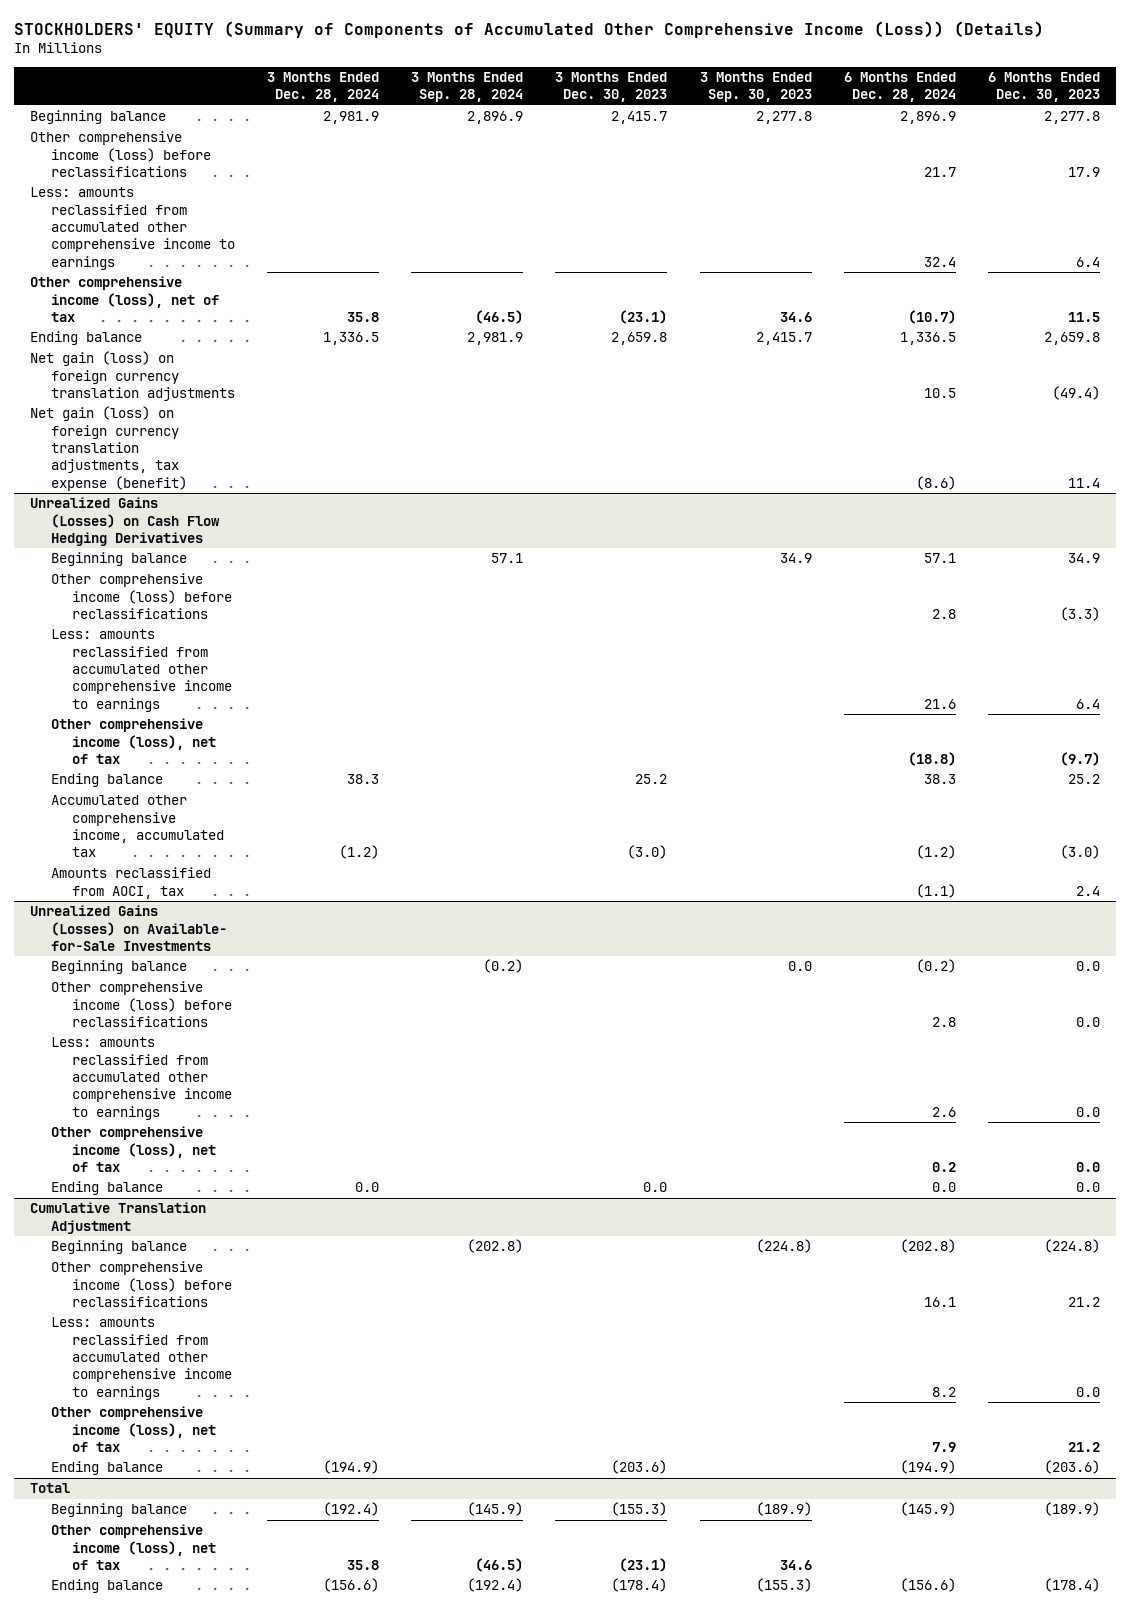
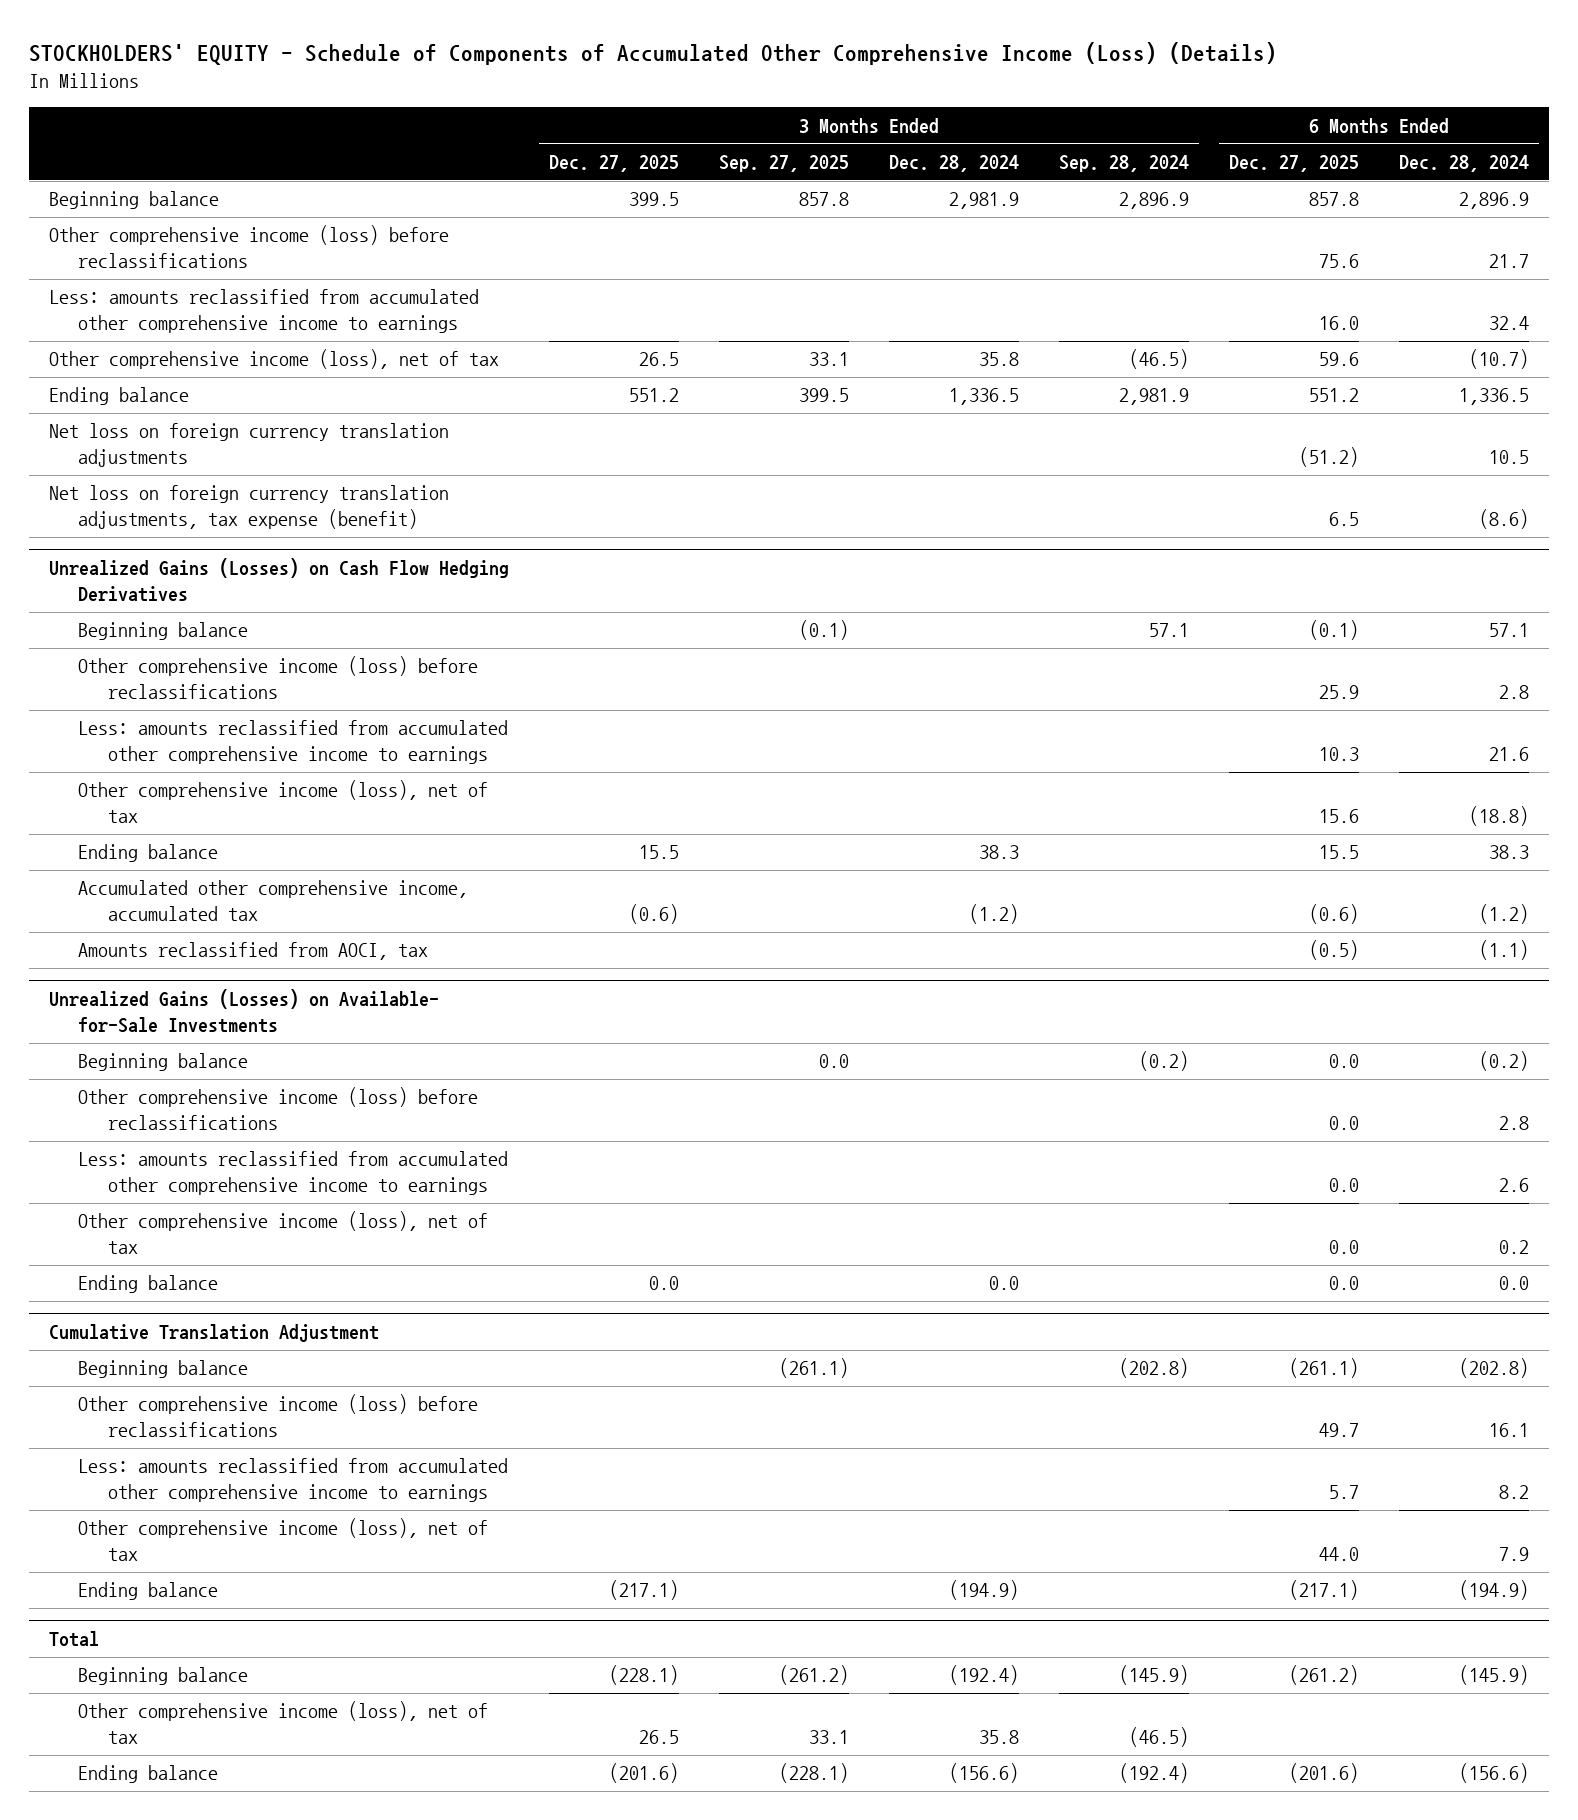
[13,20,1044,38] STOCKHOLDERS' EQUITY (Summary of Components of Accumulated Other Comprehensive Income (Loss)) (Details) -> [29,42,1278,66] STOCKHOLDERS' EQUITY - Schedule of Components of Accumulated Other Comprehensive Income (Loss) (Details)
[555,71,668,103] 3 Months Ended Dec. 30, 2023 -> none
[699,71,812,103] 3 Months Ended Sep. 30, 2023 -> none
[987,71,1100,103] 6 Months Ended Dec. 30, 2023 -> none
none -> [548,154,679,172] Dec. 27, 2025
none -> [718,154,849,172] Sep. 27, 2025
none -> [1228,154,1359,172] Dec. 27, 2025
[29,351,235,402] Net gain (loss) on foreign currency translation adjustments -> [49,423,450,468] Net loss on foreign currency translation adjustments
[29,406,187,491] Net gain (loss) on foreign currency translation adjustments, tax expense (benefit) -> [49,485,450,530] Net loss on foreign currency translation adjustments, tax expense (benefit)

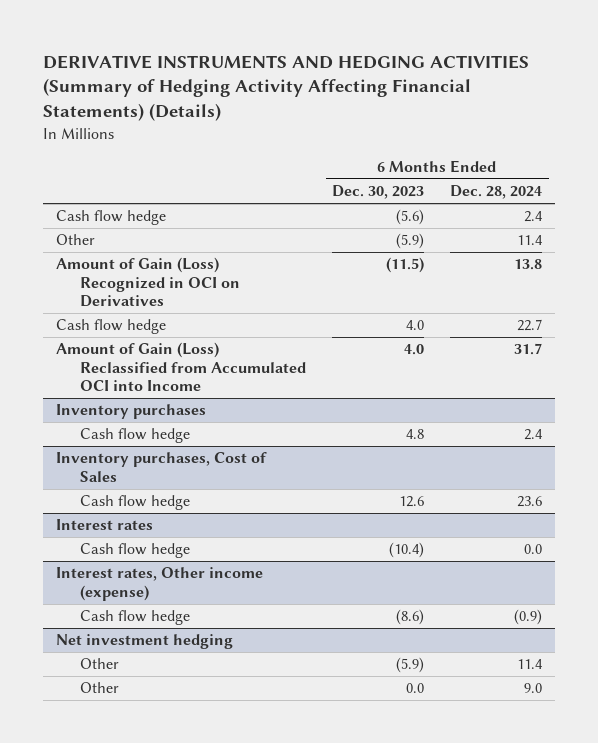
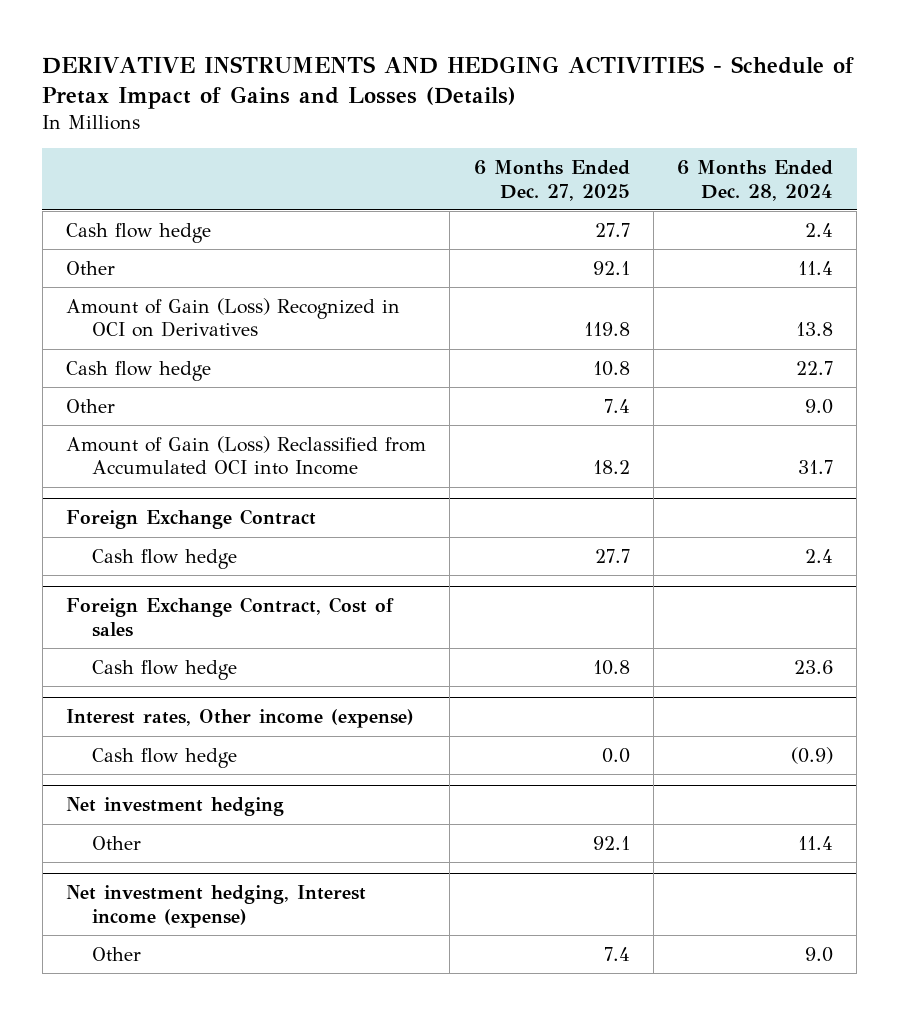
[42,54,529,122] DERIVATIVE INSTRUMENTS AND HEDGING ACTIVITIES (Summary of Hedging Activity Affecting Financial Statements) (Details) -> [42,55,855,109] DERIVATIVE INSTRUMENTS AND HEDGING ACTIVITIES - Schedule of Pretax Impact of Gains and Losses (Details)
[332,185,425,200] Dec. 30, 2023 -> none
none -> [473,160,630,201] 6 Months Ended Dec. 27, 2025
none -> [66,398,116,413] Other
[55,404,206,420] Inventory purchases -> none
none -> [66,509,317,530] Foreign Exchange Contract
[55,452,267,482] Inventory purchases, Cost of Sales -> none
none -> [66,597,395,637] Foreign Exchange Contract, Cost of sales
[55,519,153,531] Interest rates -> none
[80,543,191,559] Cash flow hedge -> none
none -> [66,885,367,928] Net investment hedging, Interest income (expense)

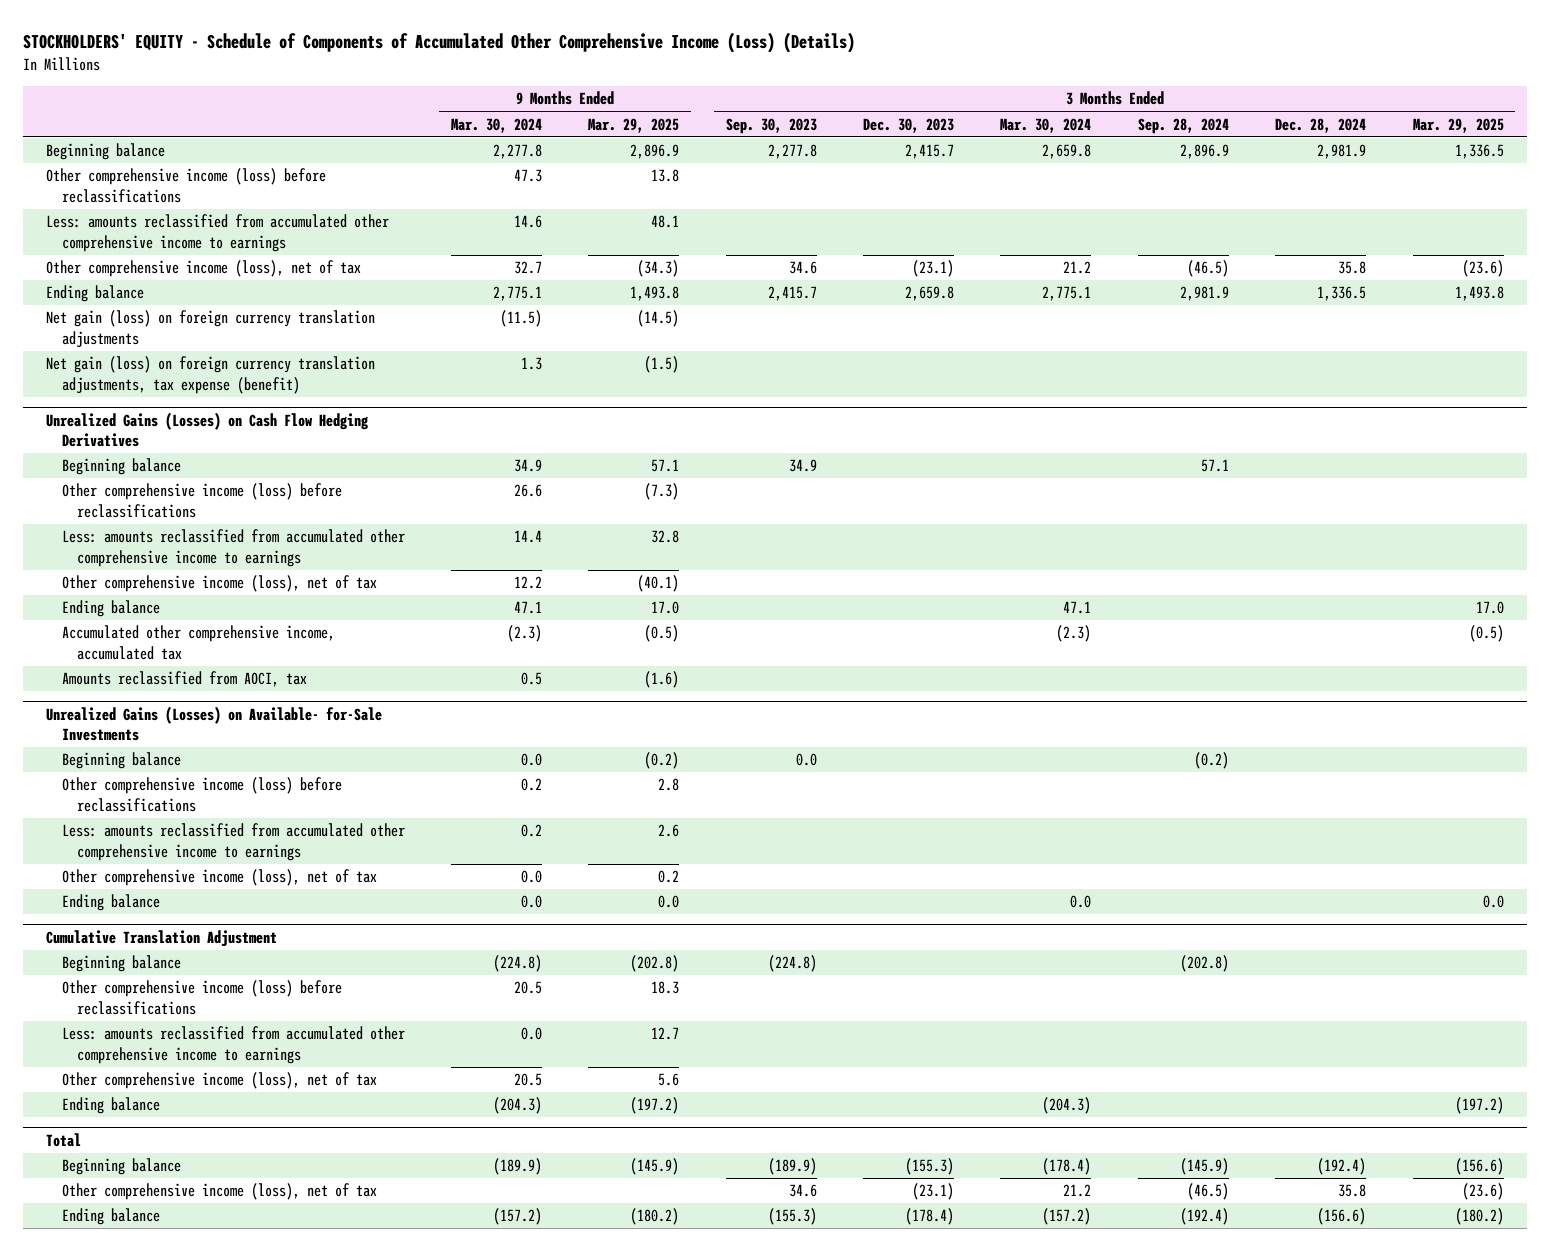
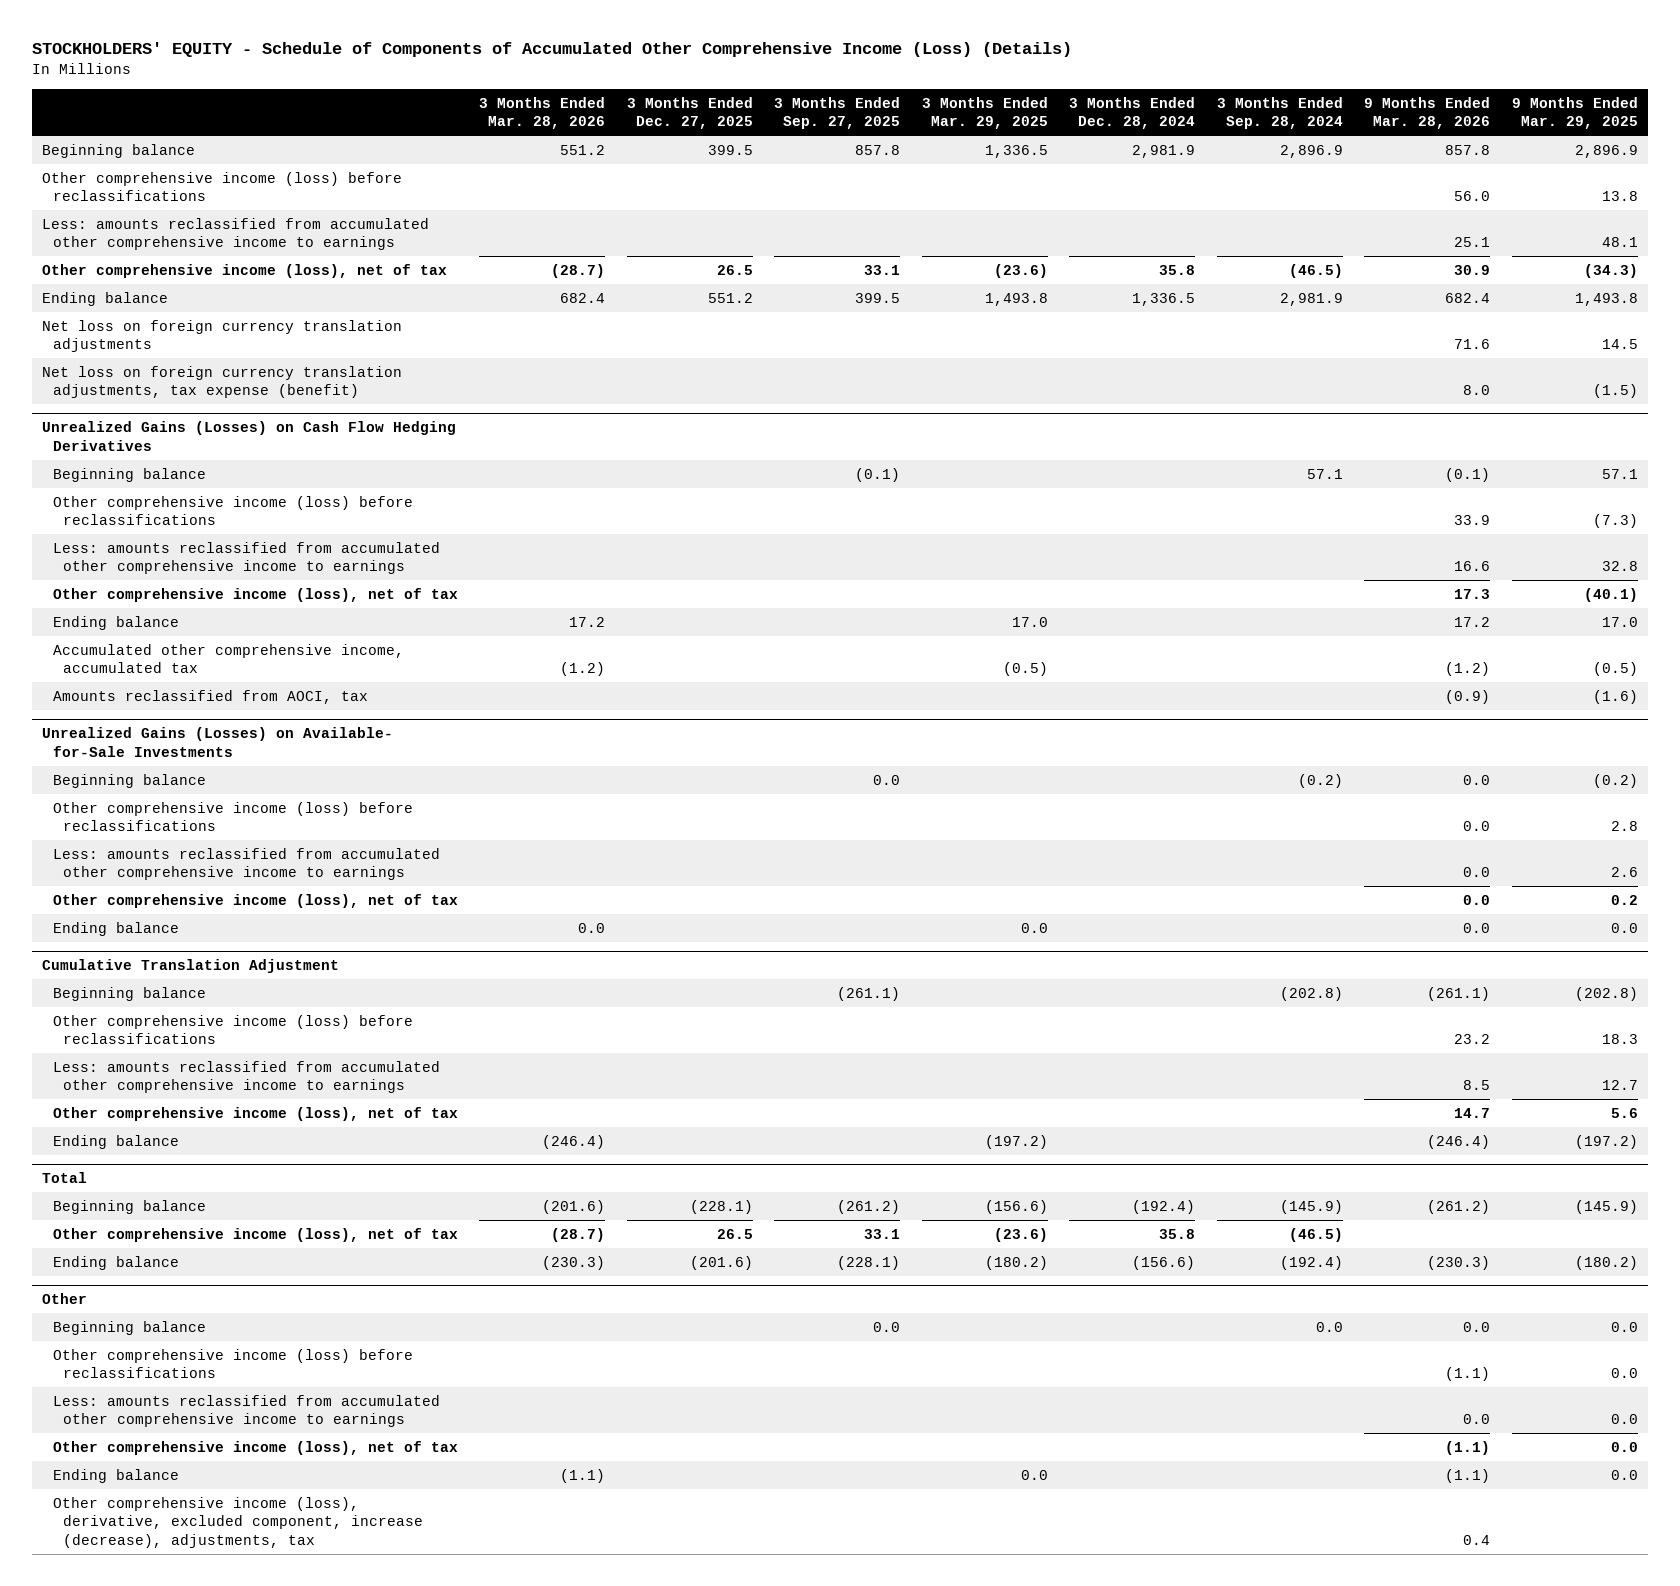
[450,117,542,133] Mar. 30, 2024 -> none
[725,117,817,134] Sep. 30, 2023 -> none
[863,117,955,133] Dec. 30, 2023 -> none
[1000,117,1092,133] Mar. 30, 2024 -> none
none -> [479,96,606,130] 3 Months Ended Mar. 28, 2026
none -> [626,96,753,130] 3 Months Ended Dec. 27, 2025
none -> [774,96,901,130] 3 Months Ended Sep. 27, 2025
none -> [1364,96,1491,130] 9 Months Ended Mar. 28, 2026
[46,310,376,348] Net gain (loss) on foreign currency translation adjustments -> [42,319,403,353] Net loss on foreign currency translation adjustments
[637,310,680,328] (14.5) -> [1601,339,1638,350] 14.5
[46,356,376,394] Net gain (loss) on foreign currency translation adjustments, tax expense (benefit) -> [42,365,403,399] Net loss on foreign currency translation adjustments, tax expense (benefit)
none -> [42,1293,88,1305] Other
none -> [52,1320,206,1335] Beginning balance
none -> [52,1348,413,1379] Other comprehensive income (loss) before reclassifications
none -> [52,1394,440,1428] Less: amounts reclassified from accumulated other comprehensive income to earnings
none -> [52,1440,458,1455] Other comprehensive income (loss), net of tax
none -> [52,1468,179,1483] Ending balance
none -> [52,1496,423,1548] Other comprehensive income (loss), derivative, excluded component, increase (decrease), adjustments, tax

